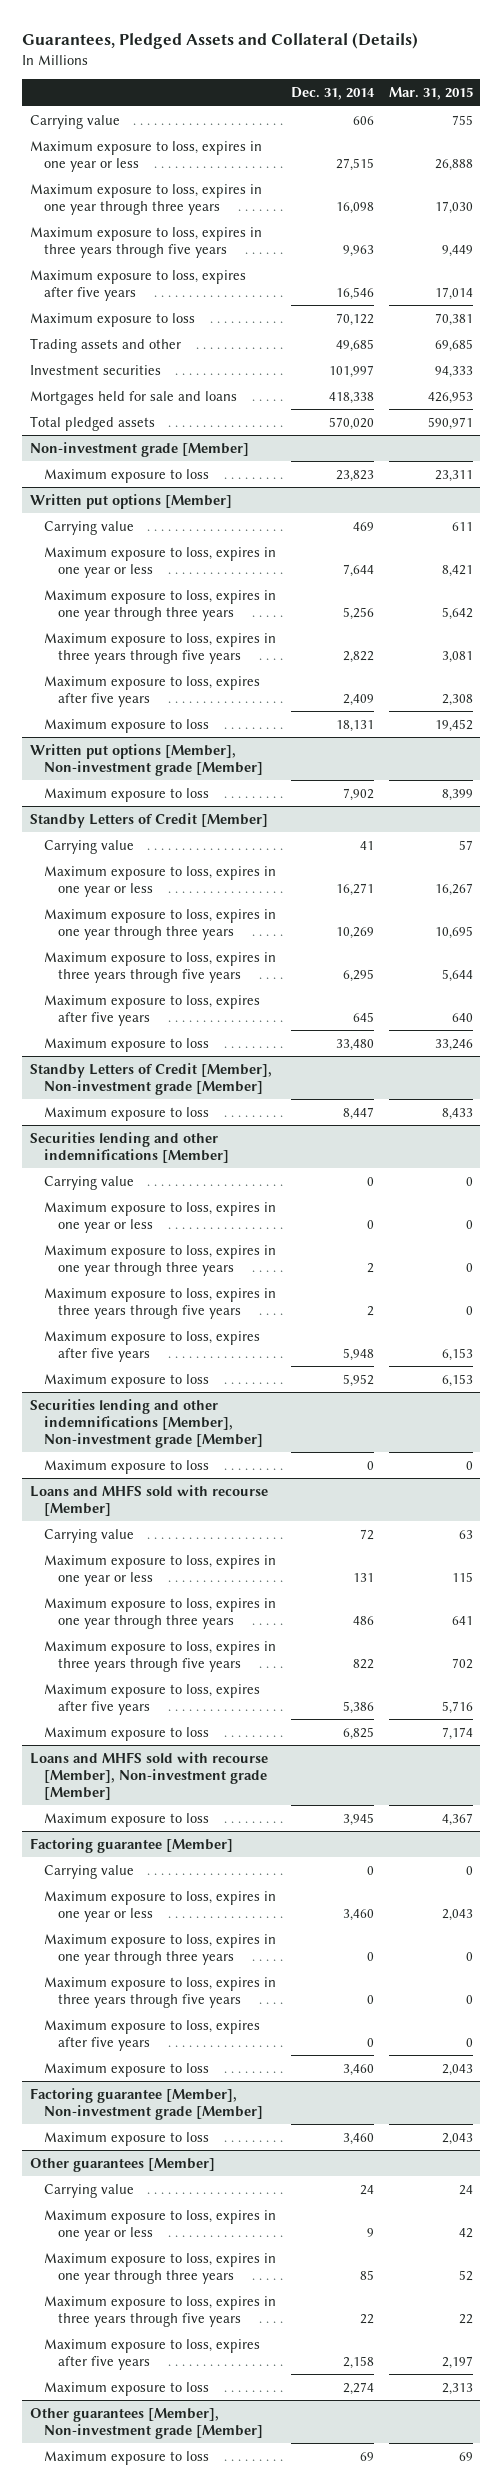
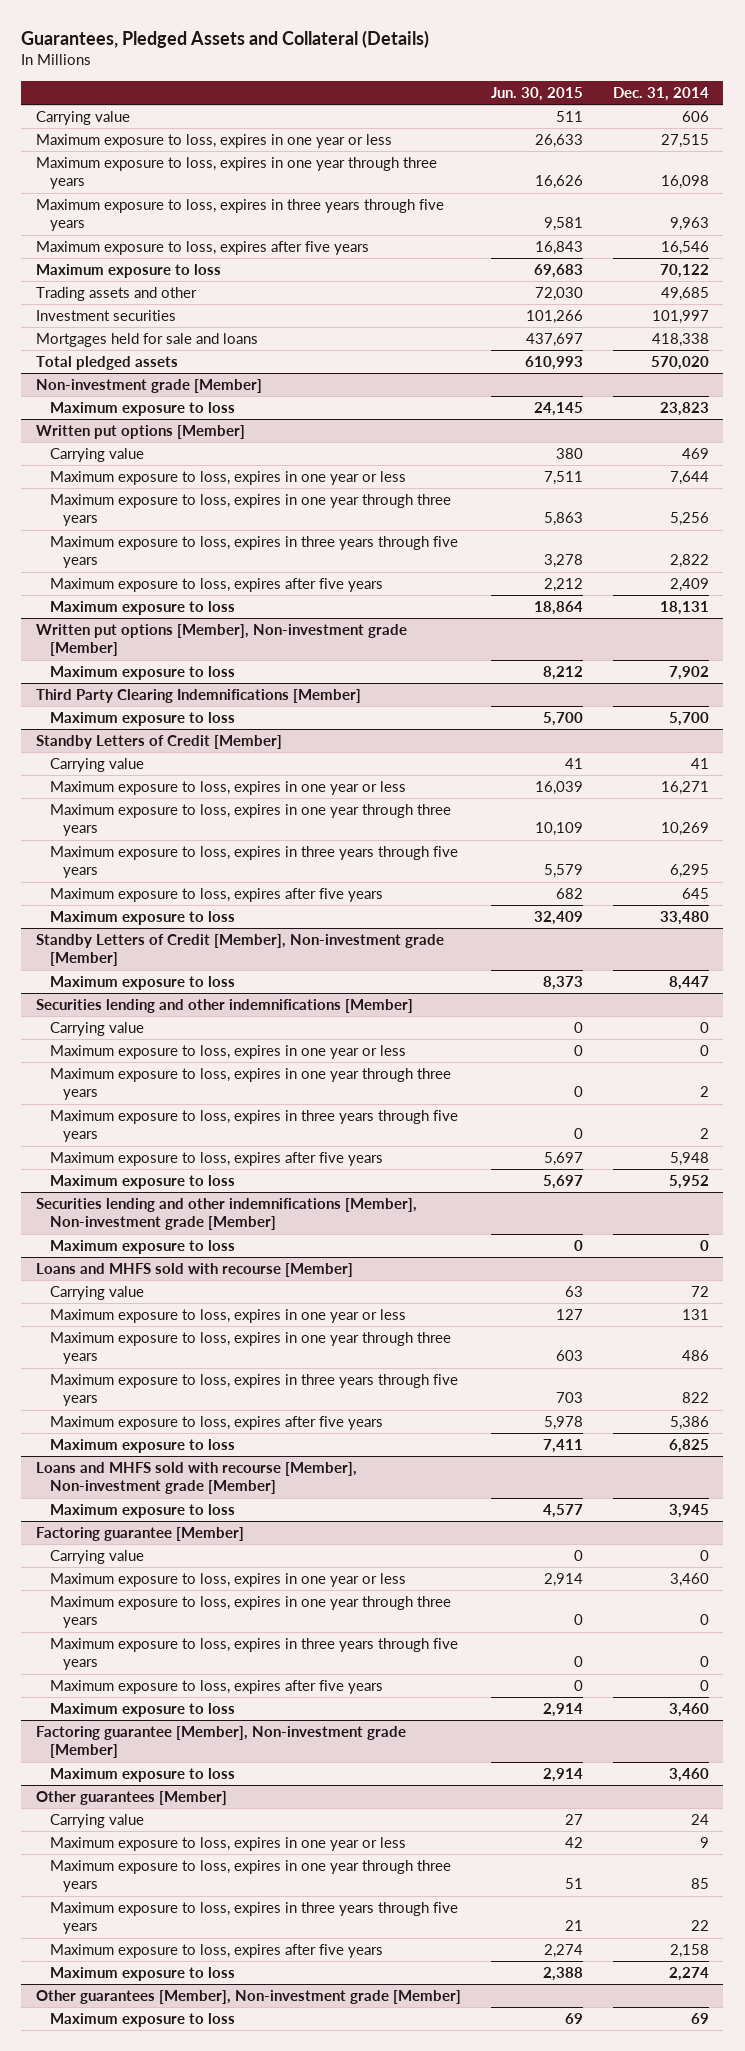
[388,87,473,101] Mar. 31, 2015 -> none
none -> [490,86,583,101] Jun. 30, 2015
none -> [36,689,362,704] Third Party Clearing Indemnifications [Member]
none -> [49,712,235,727] Maximum exposure to loss

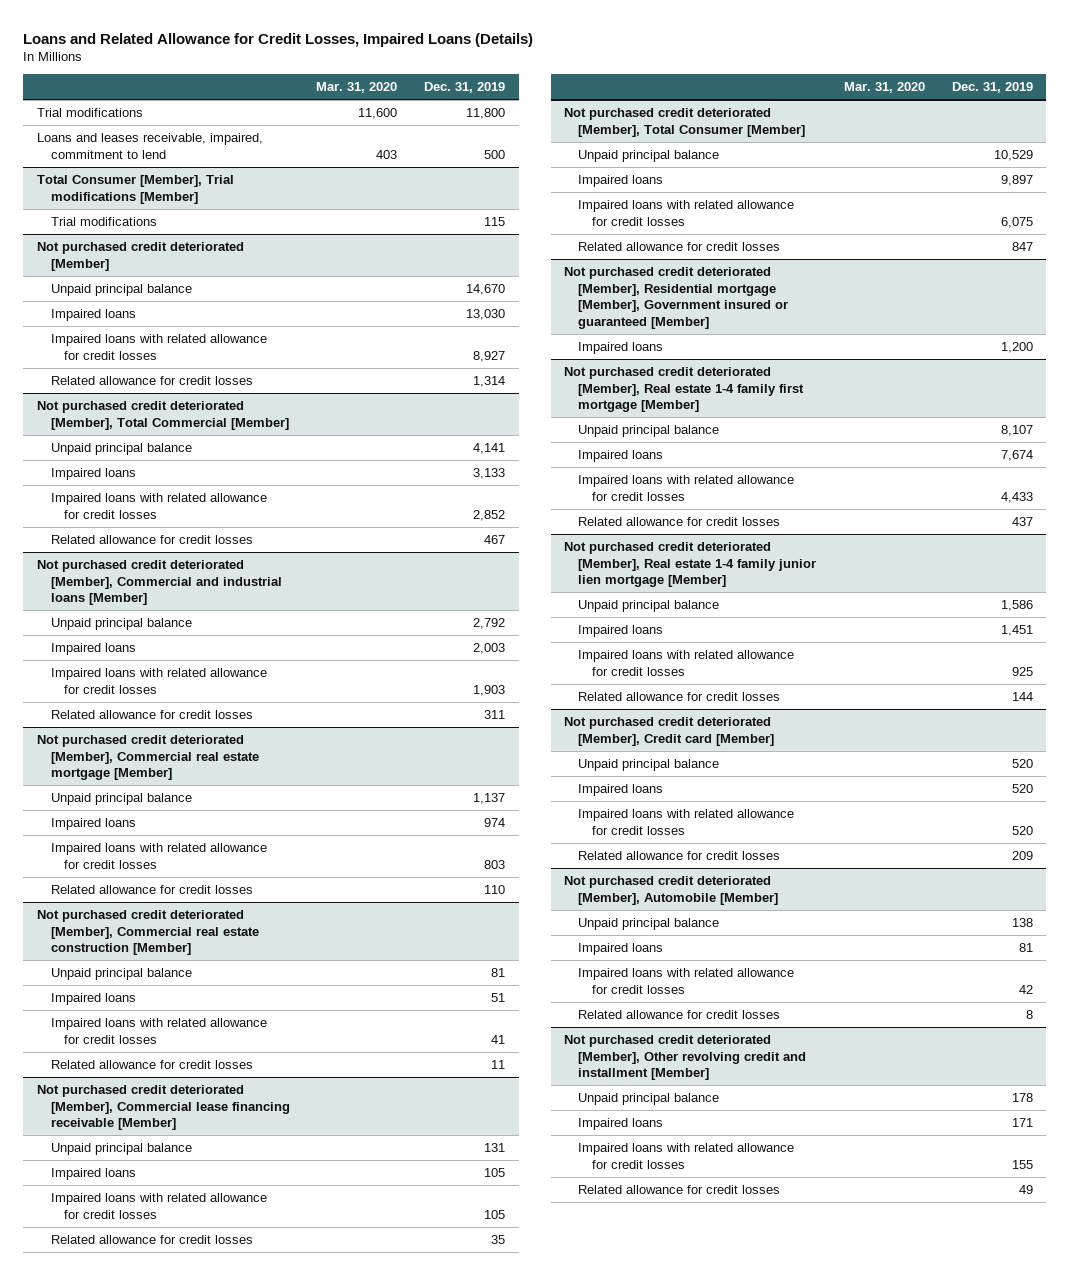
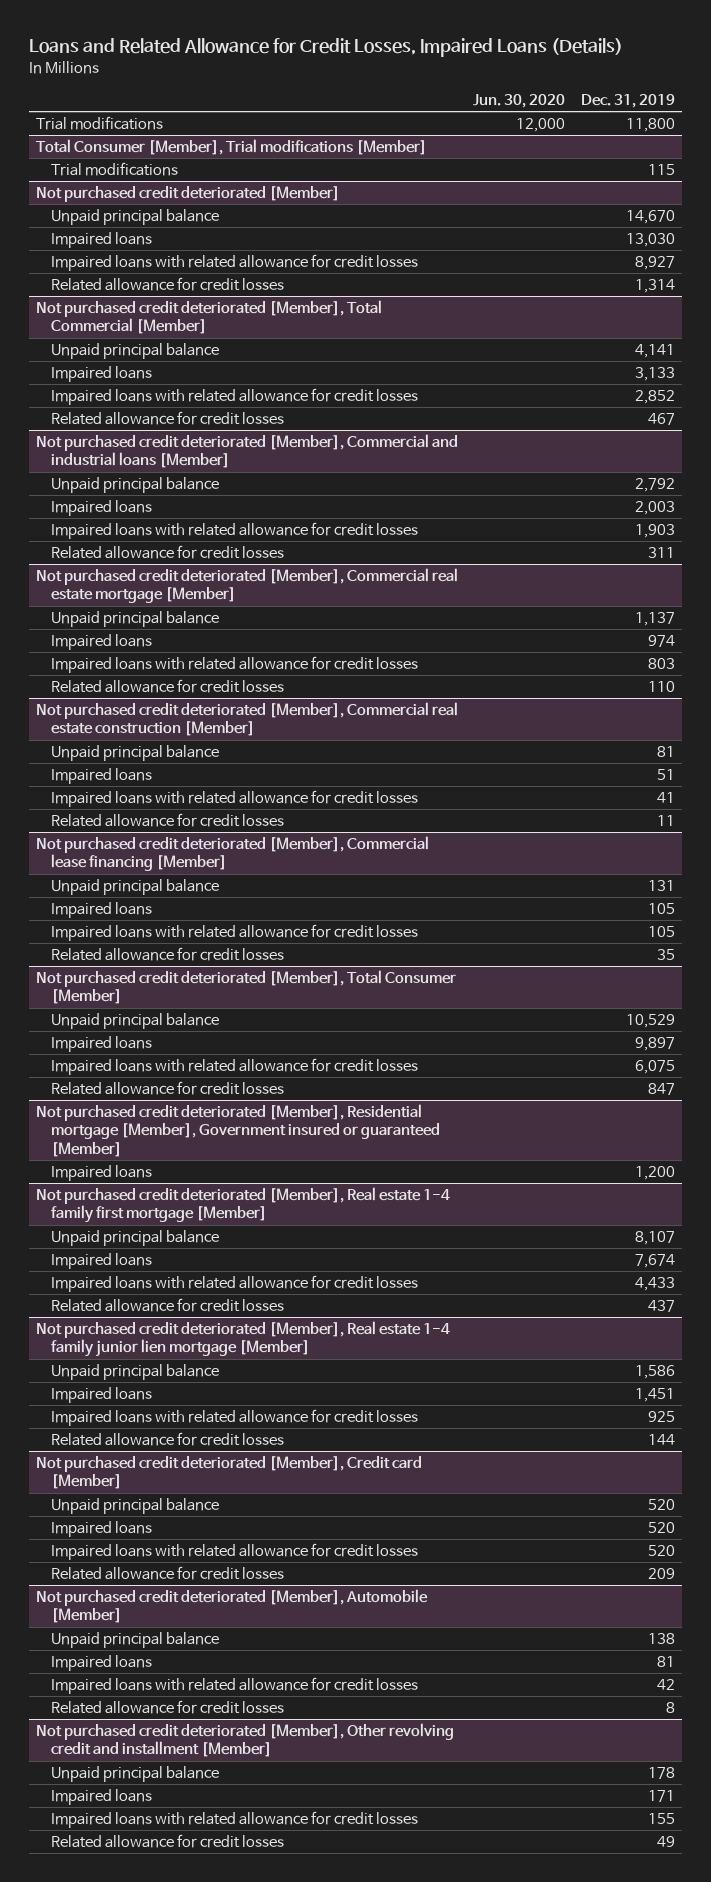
[316,81,398,93] Mar. 31, 2020 -> none
none -> [473,93,566,108] Jun. 30, 2020
[36,133,263,159] Loans and leases receivable, impaired, commitment to lend -> none
[36,1085,290,1131] Not purchased credit deteriorated [Member], Commercial lease financing receivable [Member] -> [36,836,430,872] Not purchased credit deteriorated [Member], Commercial lease financing [Member]

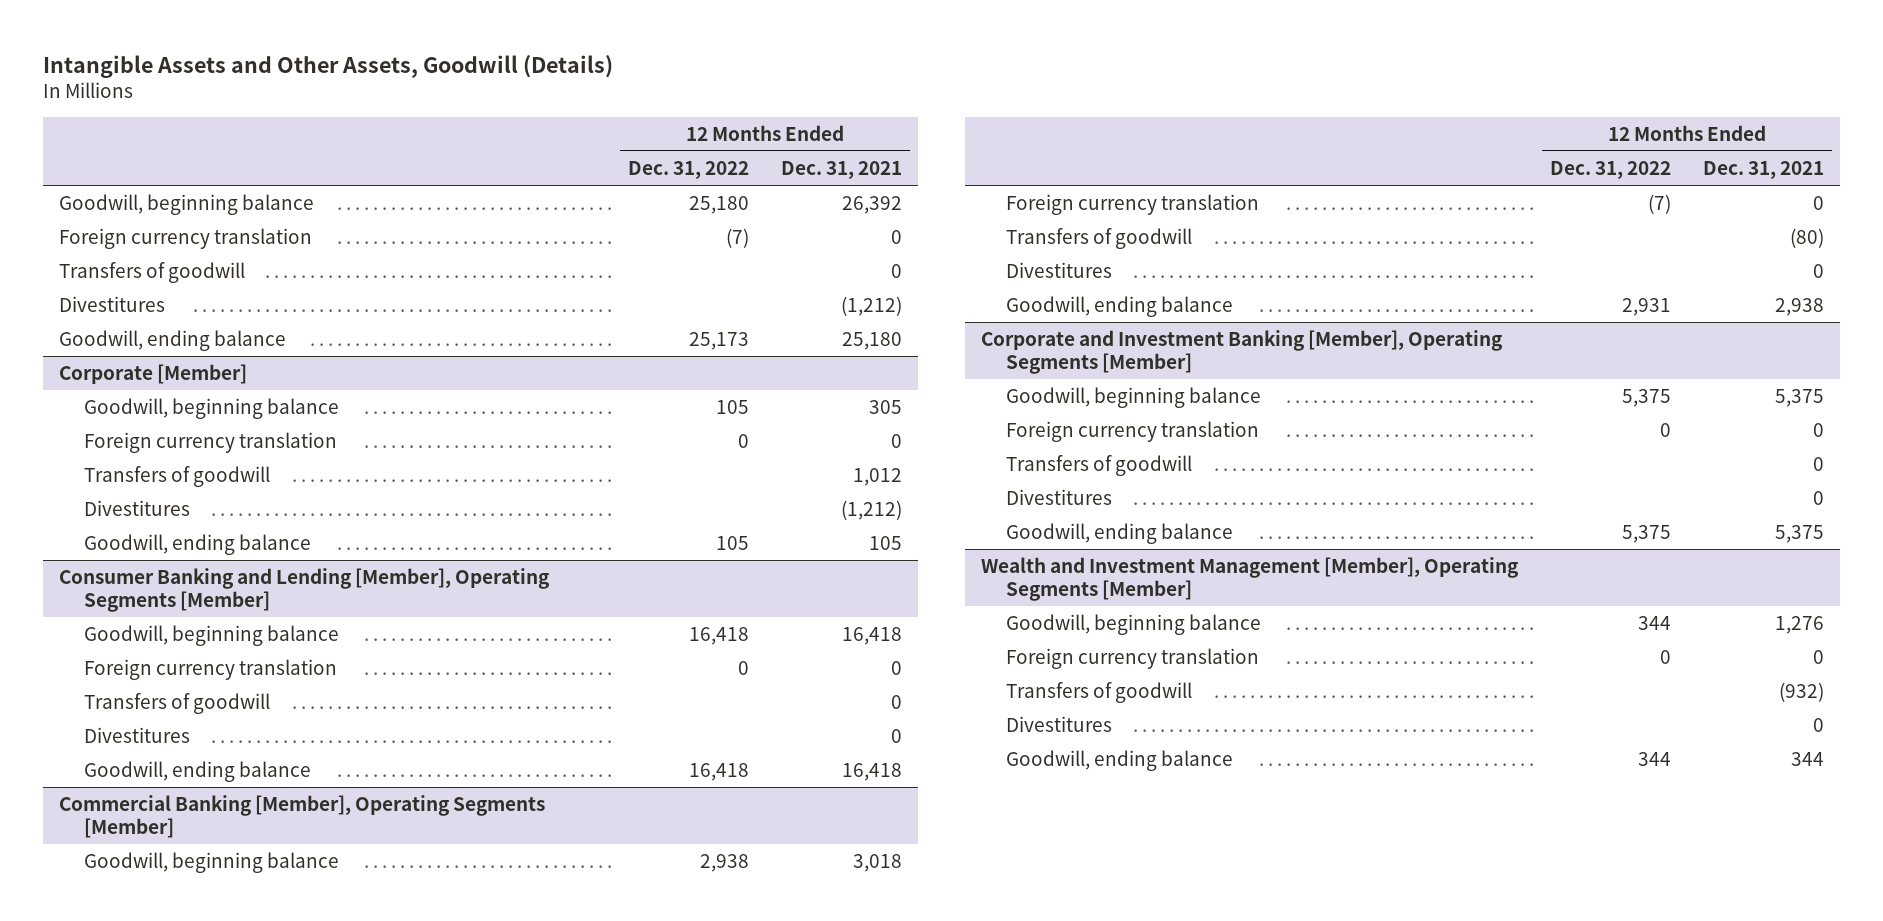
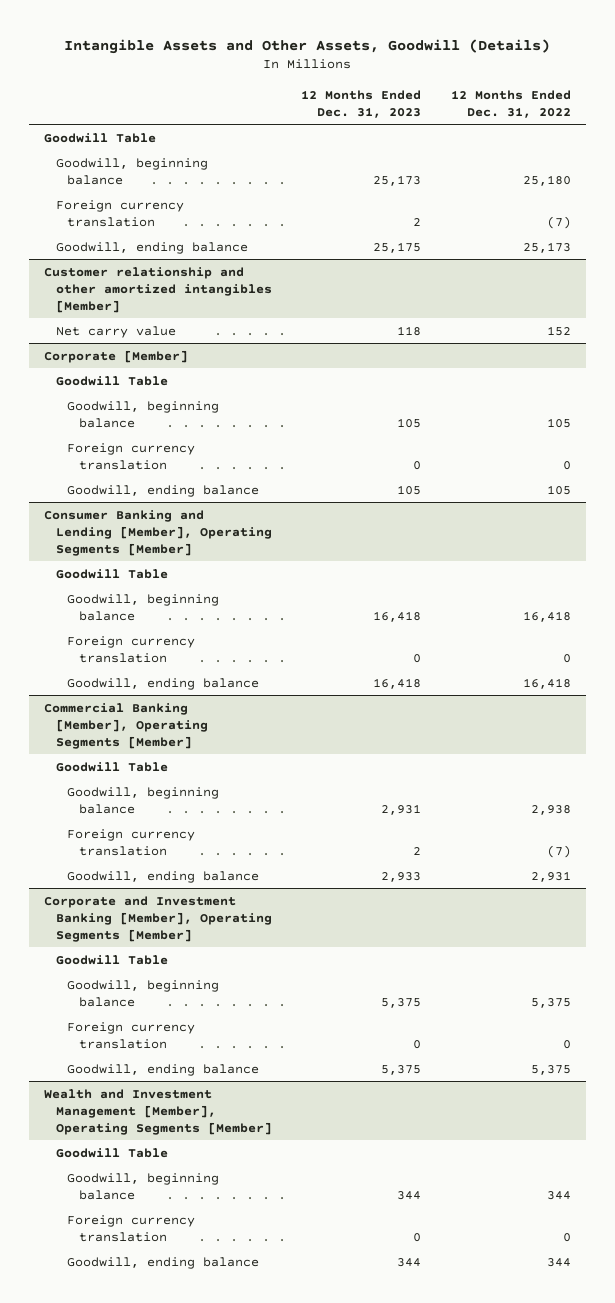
[780,160,902,179] Dec. 31, 2021 -> none
none -> [301,89,422,118] 12 Months Ended Dec. 31, 2023
none -> [43,132,156,143] Goodwill Table
[59,261,246,283] Transfers of goodwill -> none
[59,295,166,312] Divestitures -> none
none -> [43,266,272,313] Customer relationship and other amortized intangibles [Member]
none -> [55,325,176,338] Net carry value
none -> [55,375,168,386] Goodwill Table
[83,465,270,487] Transfers of goodwill -> none
[83,499,190,516] Divestitures -> none
none -> [55,568,168,579] Goodwill Table
[83,692,270,714] Transfers of goodwill -> none
[83,726,190,743] Divestitures -> none
none -> [55,761,168,772] Goodwill Table
[1005,227,1192,249] Transfers of goodwill -> none
[1005,261,1112,278] Divestitures -> none
none -> [55,954,168,965] Goodwill Table
[1005,454,1192,476] Transfers of goodwill -> none
[1005,488,1112,505] Divestitures -> none
none -> [55,1147,168,1158] Goodwill Table
[1005,681,1192,703] Transfers of goodwill -> none
[1005,715,1112,732] Divestitures -> none

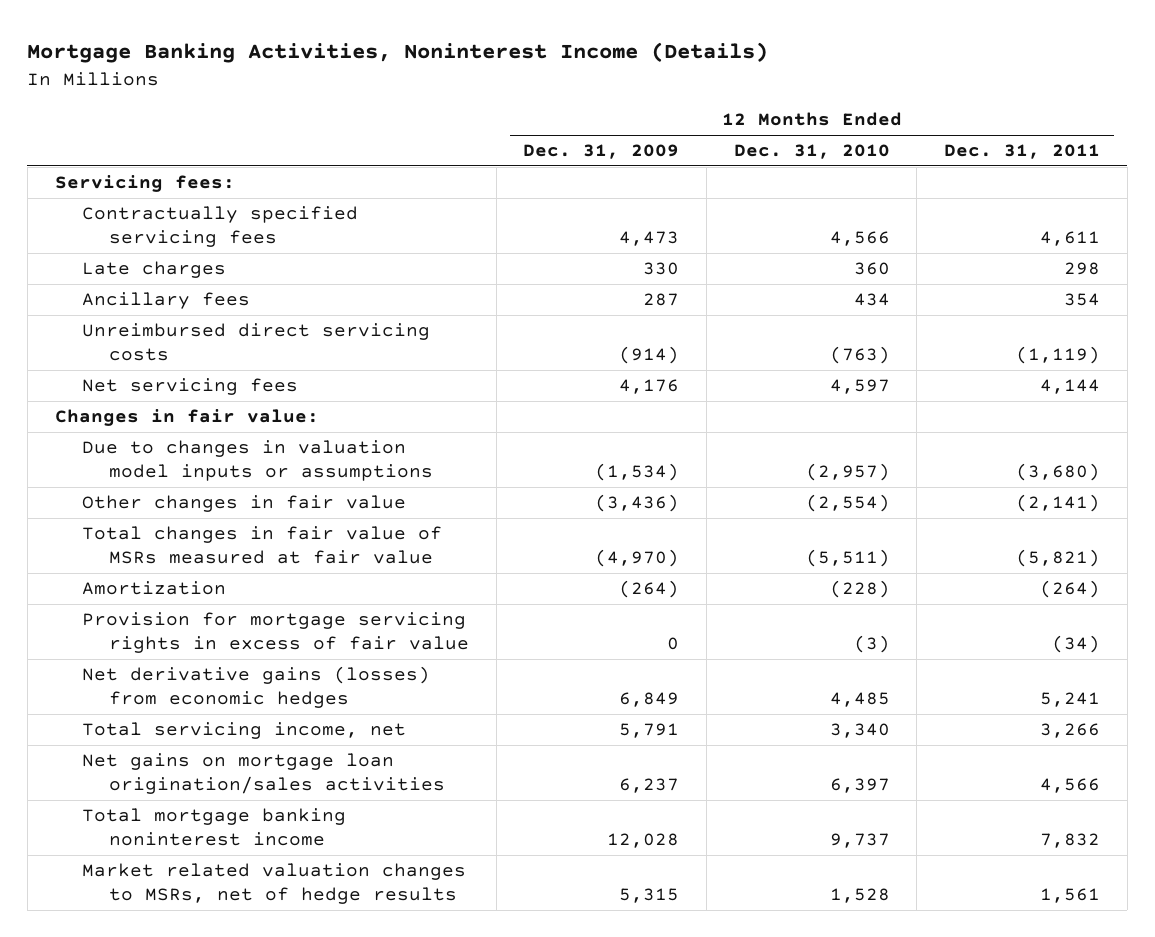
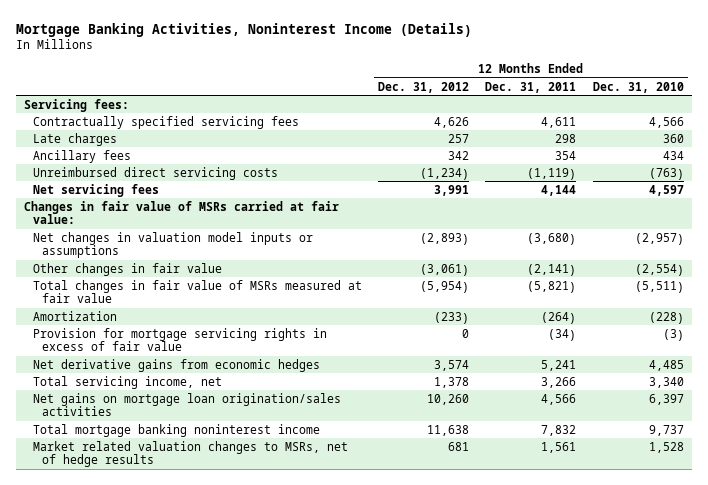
[523,144,680,160] Dec. 31, 2009 -> none
none -> [378,81,470,93] Dec. 31, 2012
[54,409,319,427] Changes in fair value: -> [24,200,340,224] Changes in fair value of MSRs carried at fair value:
[81,440,433,482] Due to changes in valuation model inputs or assumptions -> [33,231,314,258] Net changes in valuation model inputs or assumptions
[81,666,430,709] Net derivative gains (losses) from economic hedges -> [33,358,321,372] Net derivative gains from economic hedges

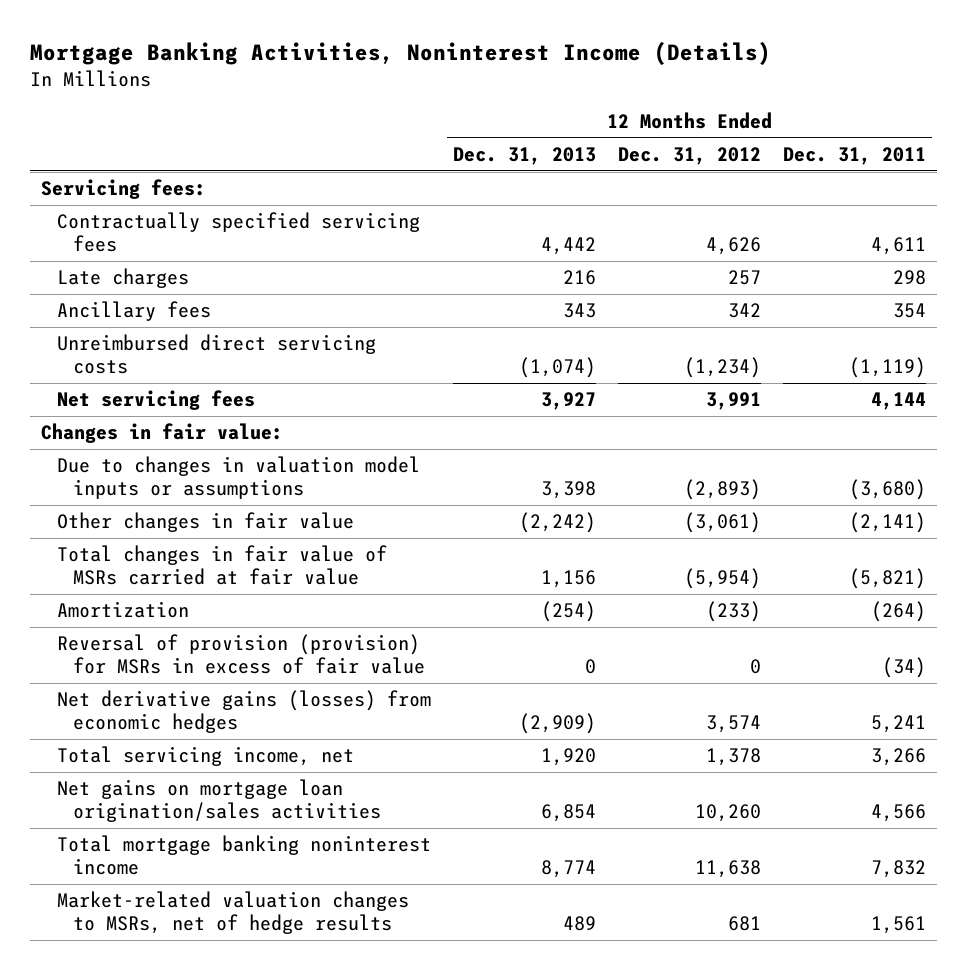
[592,81,684,93] Dec. 31, 2010 -> none
none -> [453,147,597,166] Dec. 31, 2013
[24,200,340,224] Changes in fair value of MSRs carried at fair value: -> [40,423,283,444] Changes in fair value:
[33,231,314,258] Net changes in valuation model inputs or assumptions -> [56,456,420,500] Due to changes in valuation model inputs or assumptions
[33,279,363,303] Total changes in fair value of MSRs measured at fair value -> [56,545,387,586] Total changes in fair value of MSRs carried at fair value
[33,327,328,351] Provision for mortgage servicing rights in excess of fair value -> [56,634,426,675] Reversal of provision (provision) for MSRs in excess of fair value
[33,358,321,372] Net derivative gains from economic hedges -> [56,690,431,734] Net derivative gains (losses) from economic hedges
[33,440,349,467] Market related valuation changes to MSRs, net of hedge results -> [56,891,409,935] Market-related valuation changes to MSRs, net of hedge results

